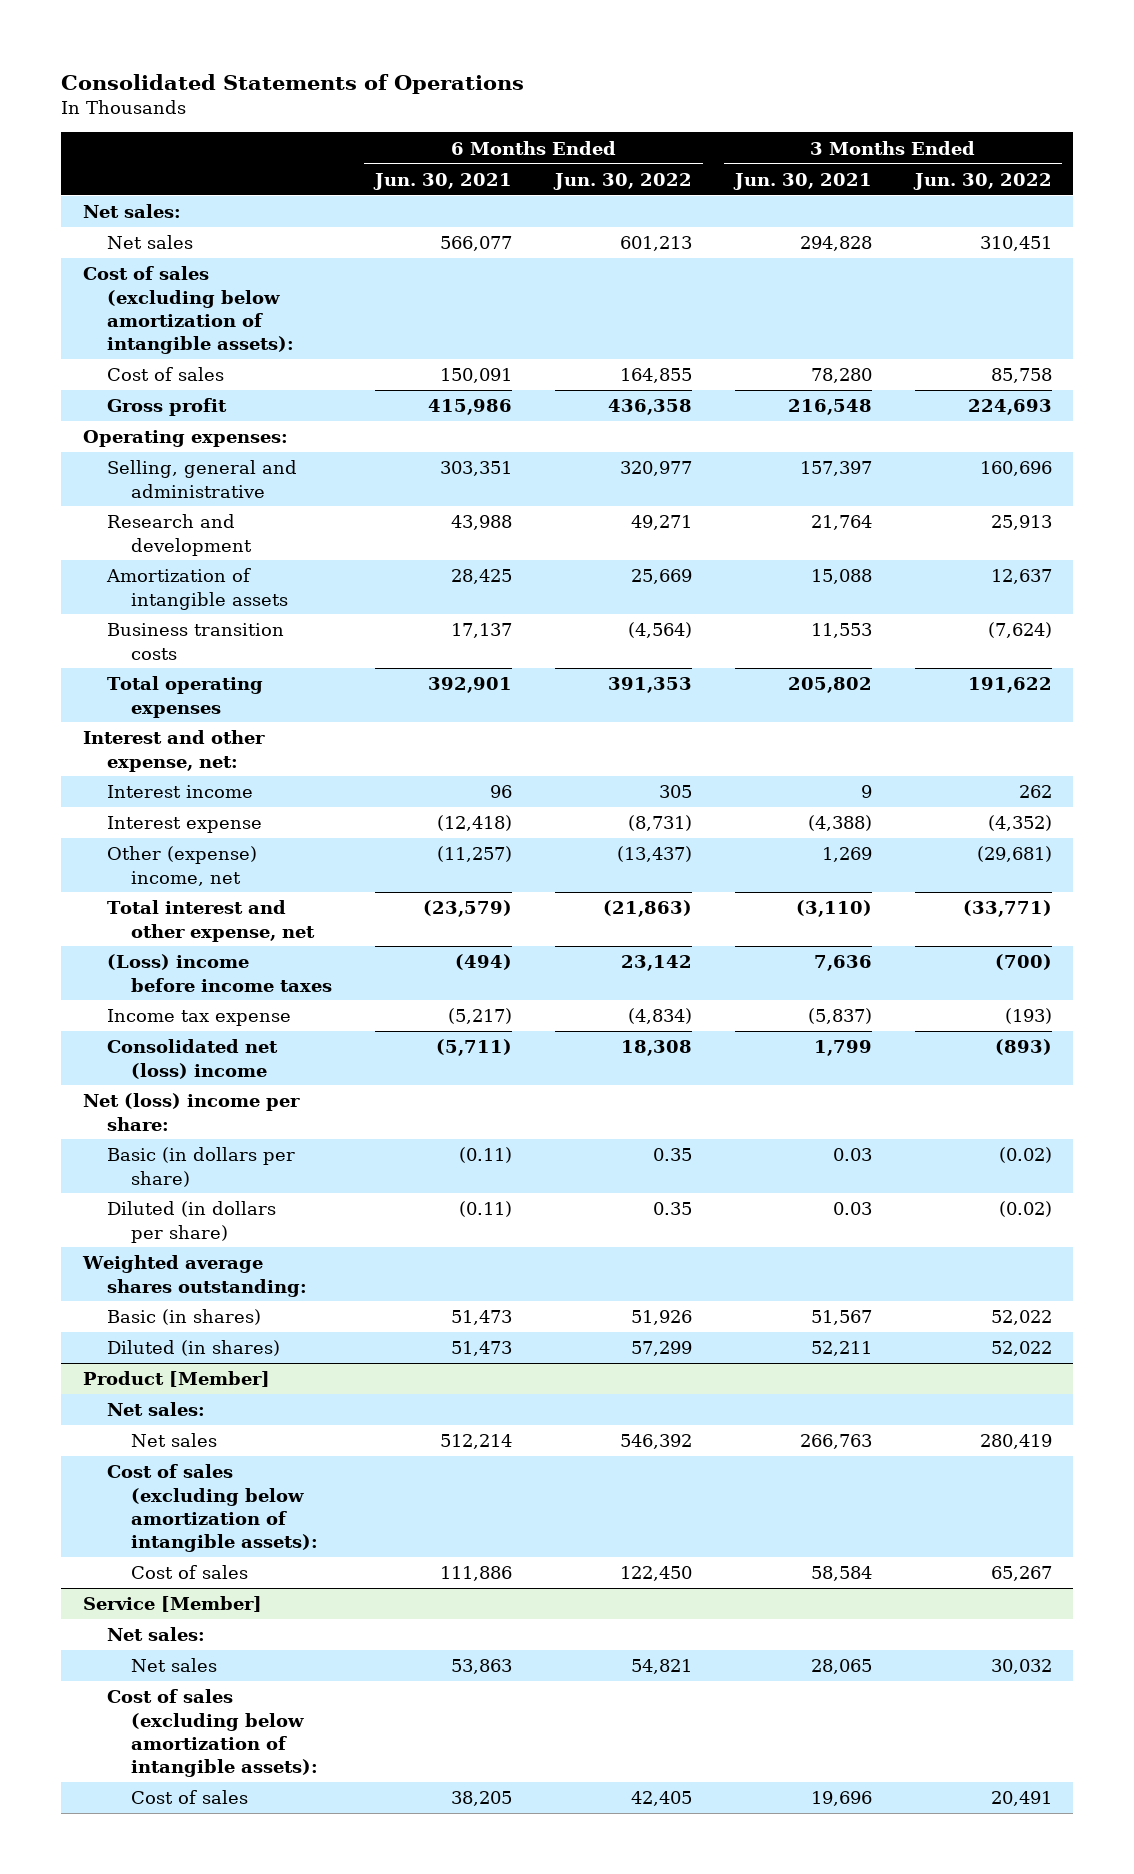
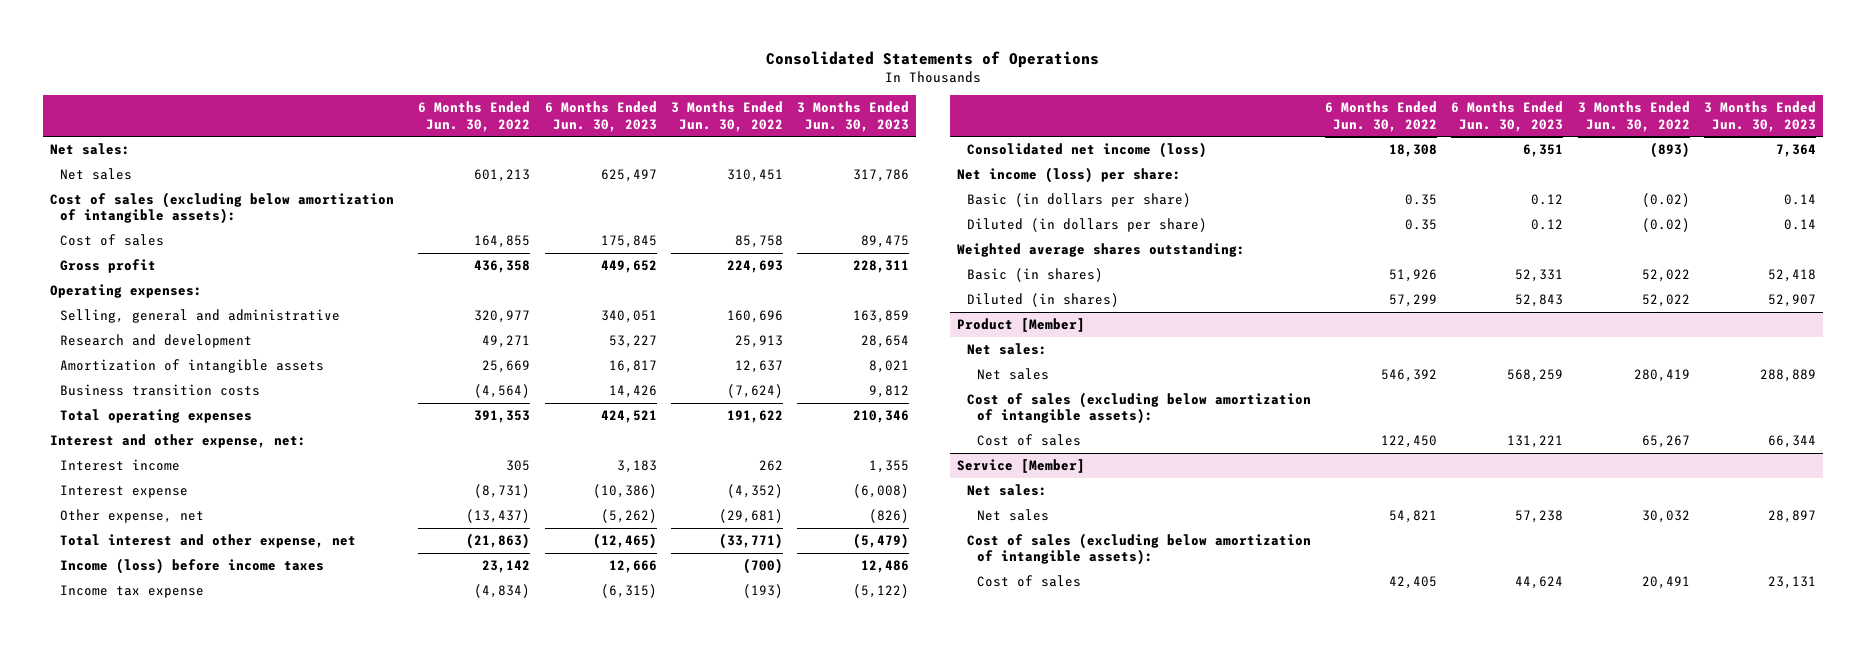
[373,172,513,190] Jun. 30, 2021 -> none
[732,172,872,190] Jun. 30, 2021 -> none
none -> [544,101,657,132] 6 Months Ended Jun. 30, 2023
none -> [797,101,910,132] 3 Months Ended Jun. 30, 2023
[107,846,258,886] Other (expense) income, net -> [59,509,204,524] Other expense, net
[107,954,333,992] (Loss) income before income taxes -> [59,558,324,575] Income (loss) before income taxes
[107,1039,279,1079] Consolidated net (loss) income -> [966,142,1207,159] Consolidated net income (loss)
[82,1093,300,1131] Net (loss) income per share: -> [956,167,1181,184] Net income (loss) per share:

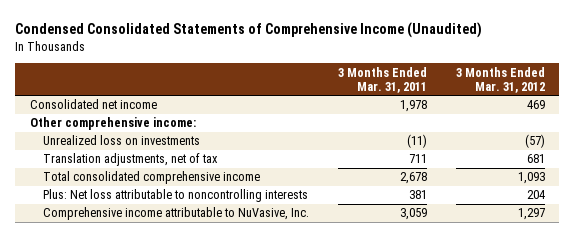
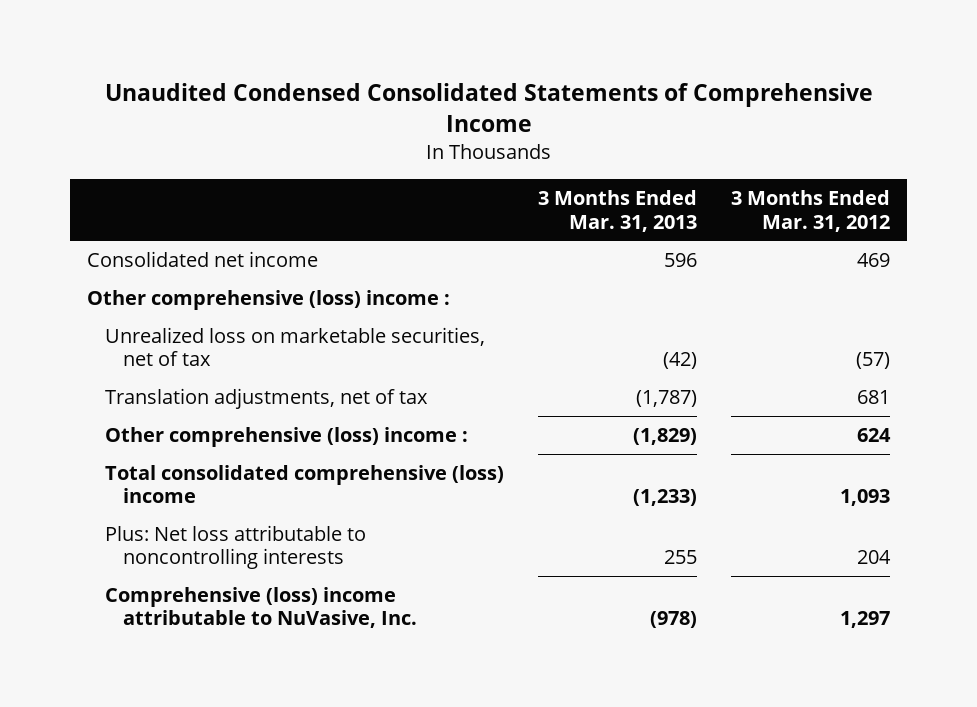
[15,22,483,39] Condensed Consolidated Statements of Comprehensive Income (Unaudited) -> [104,83,873,133] Unaudited Condensed Consolidated Statements of Comprehensive Income
[337,66,427,93] 3 Months Ended Mar. 31, 2011 -> none
none -> [538,190,698,232] 3 Months Ended Mar. 31, 2013
[29,117,196,131] Other comprehensive income: -> [87,290,451,311] Other comprehensive (loss) income :
[42,135,200,146] Unrealized loss on investments -> [105,327,486,367] Unrealized loss on marketable securities, net of tax
none -> [105,427,469,448] Other comprehensive (loss) income :
[42,171,260,185] Total consolidated comprehensive income -> [105,465,505,504] Total consolidated comprehensive (loss) income
[42,207,309,221] Comprehensive income attributable to NuVasive, Inc. -> [105,587,418,629] Comprehensive (loss) income attributable to NuVasive, Inc.

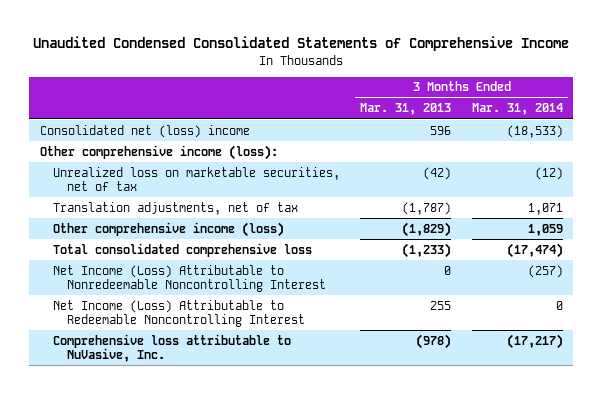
[731,190,891,232] 3 Months Ended Mar. 31, 2012 -> none
none -> [471,103,563,116] Mar. 31, 2014
[87,251,319,268] Consolidated net income -> [39,124,250,138] Consolidated net (loss) income
[87,290,451,311] Other comprehensive (loss) income : -> [39,144,278,160] Other comprehensive income (loss):
[105,427,469,448] Other comprehensive (loss) income : -> [53,221,285,237] Other comprehensive income (loss)
[105,465,505,504] Total consolidated comprehensive (loss) income -> [53,242,313,257] Total consolidated comprehensive loss
none -> [53,264,326,293] Net Income (Loss) Attributable to Nonredeemable Noncontrolling Interest
[105,525,367,570] Plus: Net loss attributable to noncontrolling interests -> [53,299,305,328] Net Income (Loss) Attributable to Redeemable Noncontrolling Interest
[105,587,418,629] Comprehensive (loss) income attributable to NuVasive, Inc. -> [53,333,292,363] Comprehensive loss attributable to NuVasive, Inc.

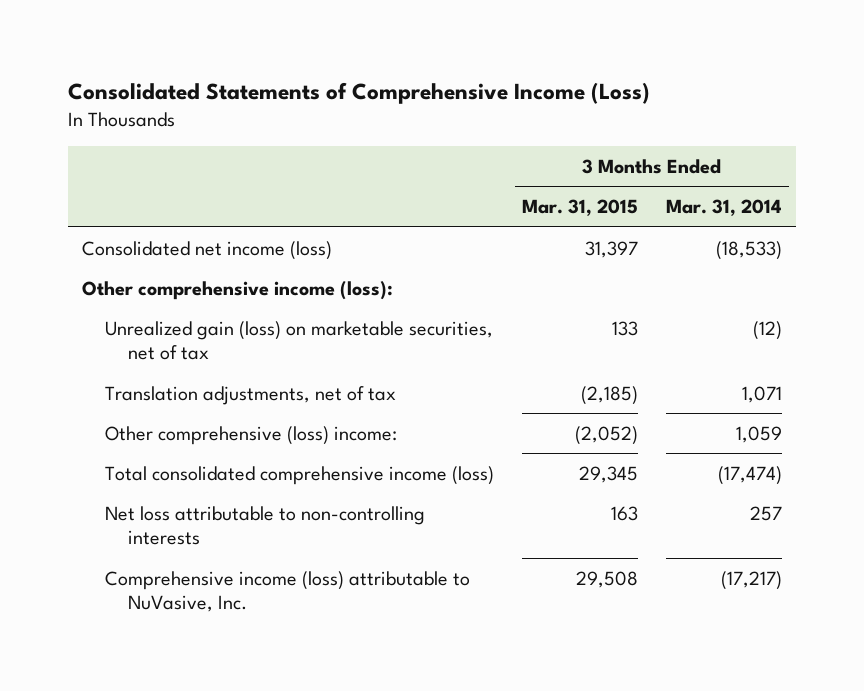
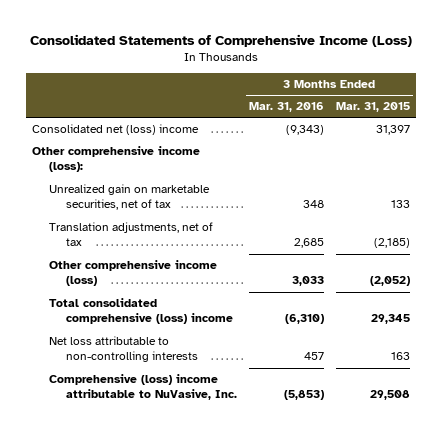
[665,198,782,216] Mar. 31, 2014 -> none
none -> [248,102,324,113] Mar. 31, 2016
[82,240,333,260] Consolidated net income (loss) -> [32,124,200,136] Consolidated net (loss) income
[105,320,494,361] Unrealized gain (loss) on marketable securities, net of tax -> [48,184,210,211] Unrealized gain on marketable securities, net of tax
[105,425,398,445] Other comprehensive (loss) income: -> [48,260,217,287] Other comprehensive income (loss)
[105,465,495,485] Total consolidated comprehensive income (loss) -> [48,298,233,325] Total consolidated comprehensive (loss) income
[105,570,471,613] Comprehensive income (loss) attributable to NuVasive, Inc. -> [48,374,237,401] Comprehensive (loss) income attributable to NuVasive, Inc.

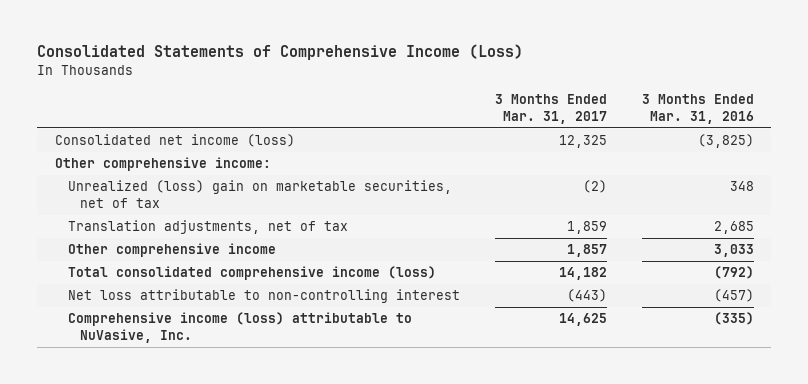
[335,102,410,113] Mar. 31, 2015 -> none
none -> [494,94,607,124] 3 Months Ended Mar. 31, 2017
[32,124,200,136] Consolidated net (loss) income -> [54,134,295,148] Consolidated net income (loss)
[285,125,324,136] (9,343) -> [697,134,754,149] (3,825)
[32,146,201,173] Other comprehensive income (loss): -> [54,157,271,172] Other comprehensive income:
[48,184,210,211] Unrealized gain on marketable securities, net of tax -> [67,180,452,208] Unrealized (loss) gain on marketable securities, net of tax
[48,260,217,287] Other comprehensive income (loss) -> [67,243,276,258] Other comprehensive income
[48,298,233,325] Total consolidated comprehensive (loss) income -> [67,266,436,281] Total consolidated comprehensive income (loss)
[284,314,324,325] (6,310) -> [713,266,754,280] (792)
[48,336,198,363] Net loss attributable to non-controlling interests -> [67,289,460,304] Net loss attributable to non-controlling interest
[303,352,324,361] 457 -> [713,289,754,303] (457)
[48,374,237,401] Comprehensive (loss) income attributable to NuVasive, Inc. -> [67,312,412,343] Comprehensive income (loss) attributable to NuVasive, Inc.
[283,390,324,401] (5,853) -> [713,312,754,326] (335)

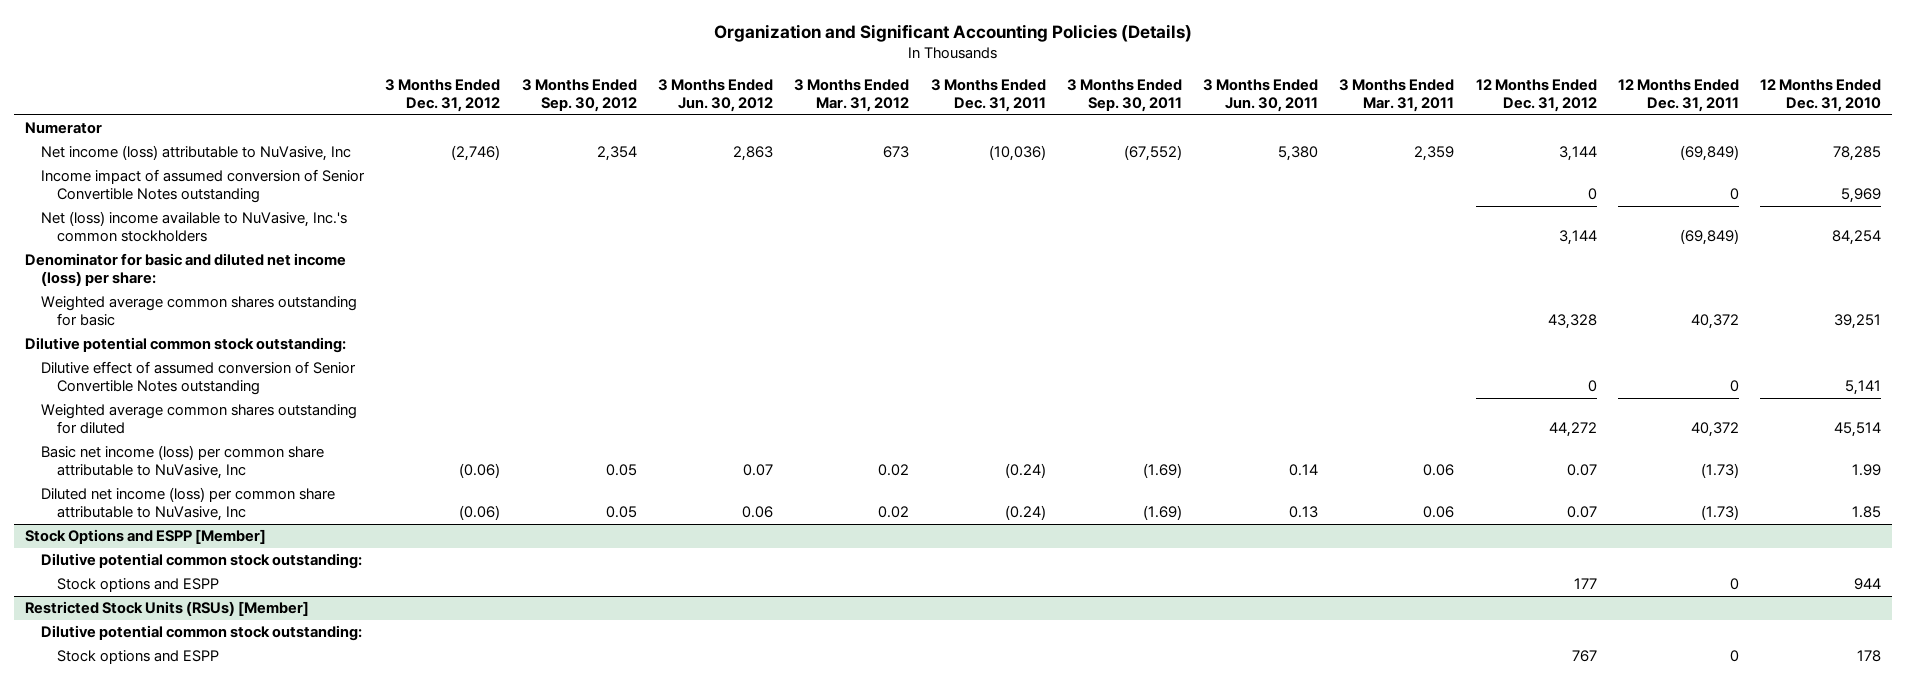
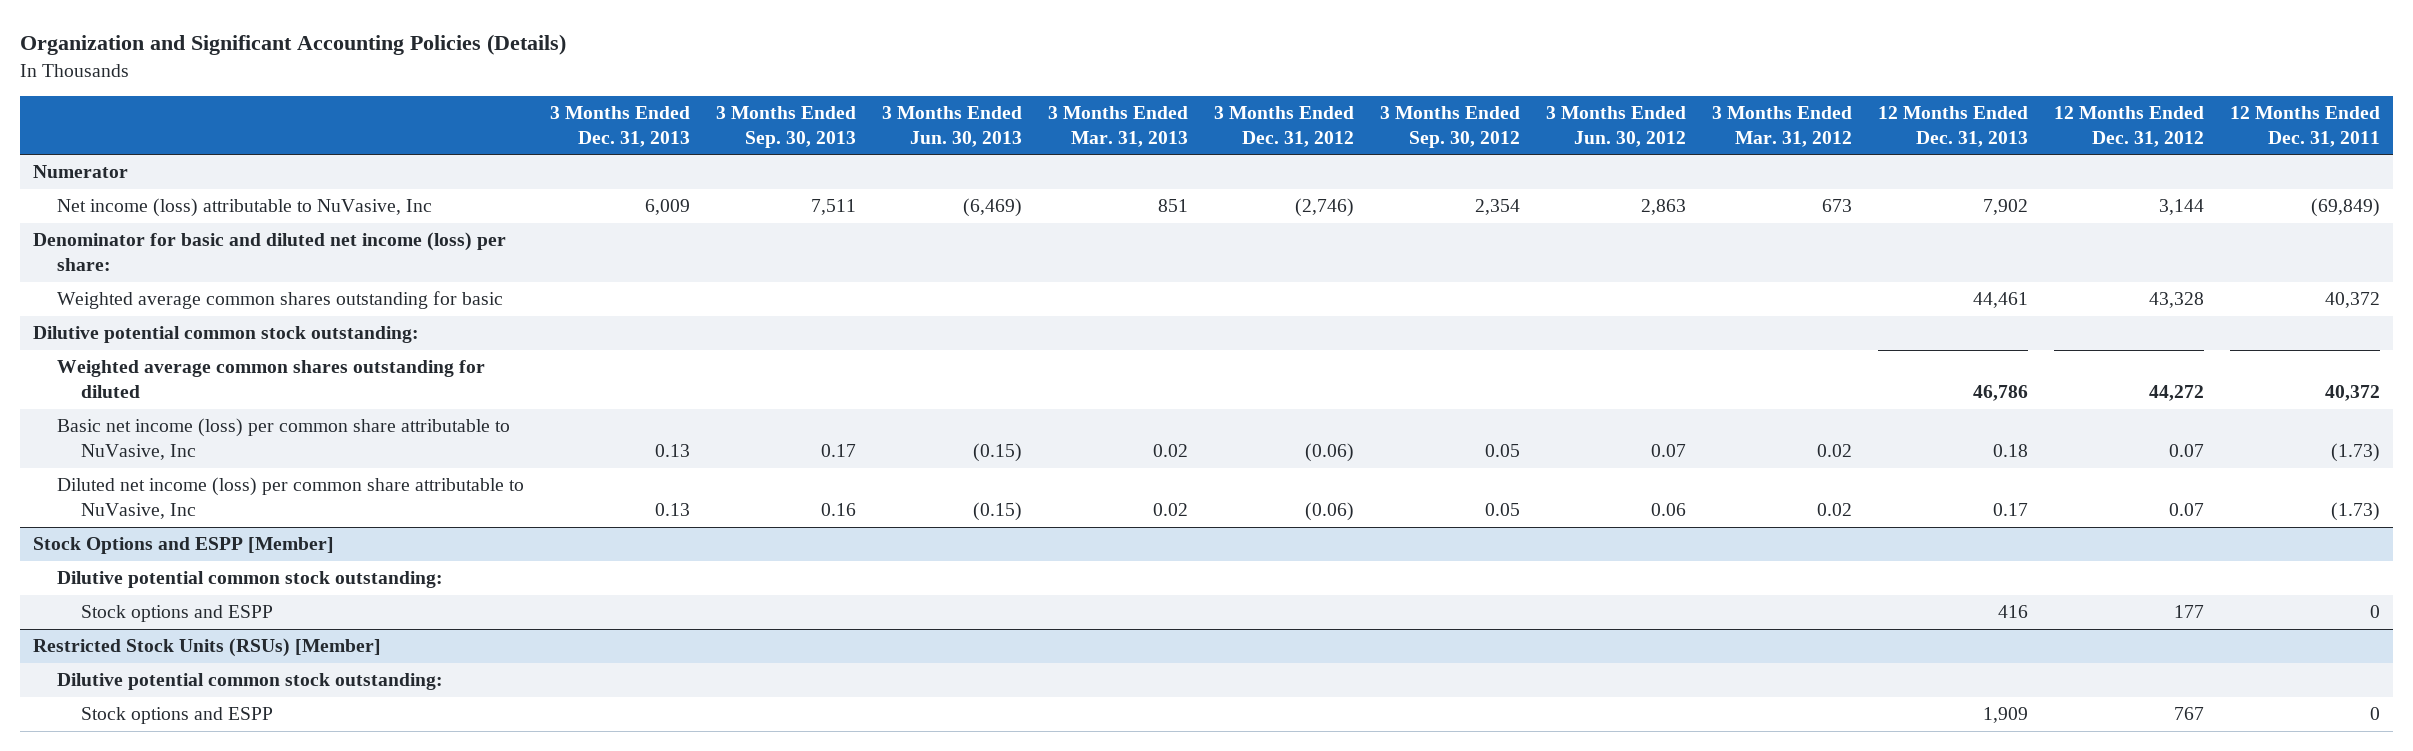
[930,79,1046,112] 3 Months Ended Dec. 31, 2011 -> none
[1066,79,1182,112] 3 Months Ended Sep. 30, 2011 -> none
[1203,79,1319,112] 3 Months Ended Jun. 30, 2011 -> none
[1339,79,1455,112] 3 Months Ended Mar. 31, 2011 -> none
[1760,79,1882,112] 12 Months Ended Dec. 31, 2010 -> none
none -> [550,106,691,147] 3 Months Ended Dec. 31, 2013
none -> [716,106,857,148] 3 Months Ended Sep. 30, 2013
none -> [881,106,1022,147] 3 Months Ended Jun. 30, 2013
none -> [1047,106,1188,147] 3 Months Ended Mar. 31, 2013
none -> [1877,106,2028,147] 12 Months Ended Dec. 31, 2013
[41,169,366,203] Income impact of assumed conversion of Senior Convertible Notes outstanding -> none
[41,211,348,242] Net (loss) income available to NuVasive, Inc.'s common stockholders -> none
[41,361,357,395] Dilutive effect of assumed conversion of Senior Convertible Notes outstanding -> none

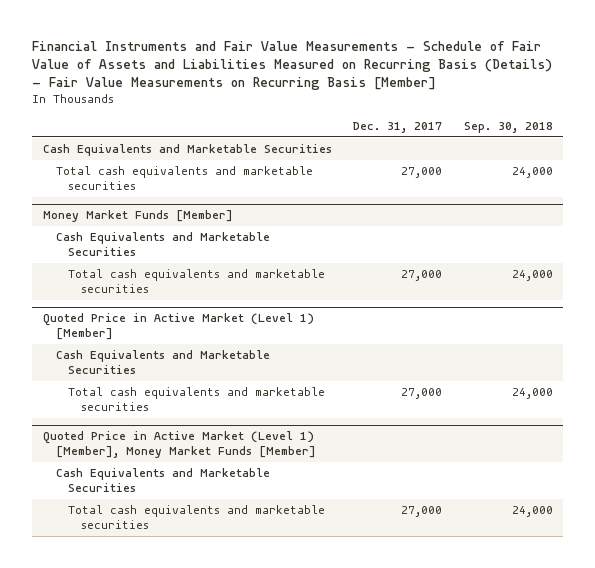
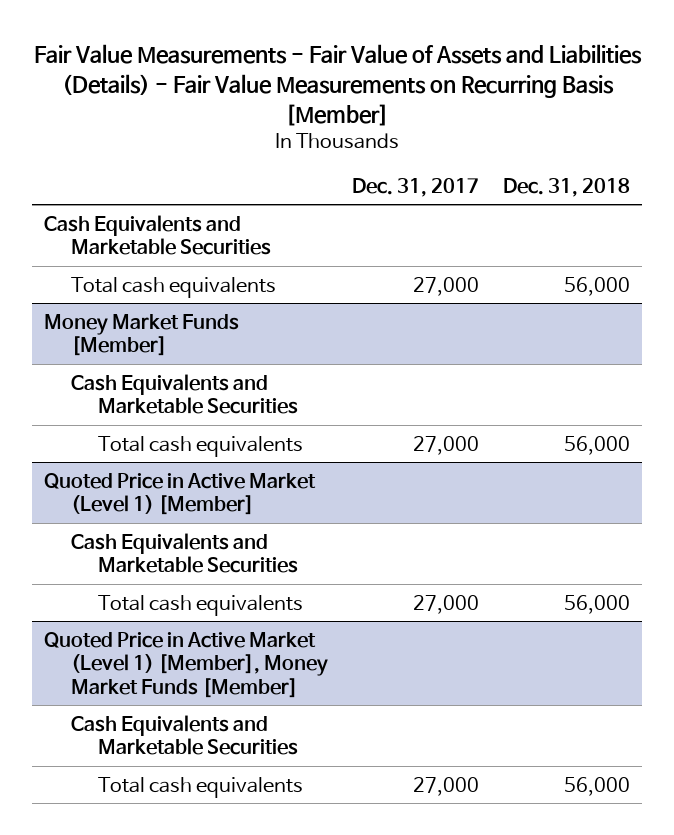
[32,40,553,91] Financial Instruments and Fair Value Measurements - Schedule of Fair Value of Assets and Liabilities Measured on Recurring Basis (Details) - Fair Value Measurements on Recurring Basis [Member] -> [34,43,643,126] Fair Value Measurements - Fair Value of Assets and Liabilities (Details) - Fair Value Measurements on Recurring Basis [Member]
[463,122,553,134] Sep. 30, 2018 -> none
none -> [503,177,631,197] Dec. 31, 2018
[55,166,313,190] Total cash equivalents and marketable securities -> [71,276,277,298] Total cash equivalents
[68,269,326,293] Total cash equivalents and marketable securities -> [98,435,304,457] Total cash equivalents
[68,387,326,411] Total cash equivalents and marketable securities -> [98,594,304,616] Total cash equivalents
[68,505,326,529] Total cash equivalents and marketable securities -> [98,776,304,798] Total cash equivalents

